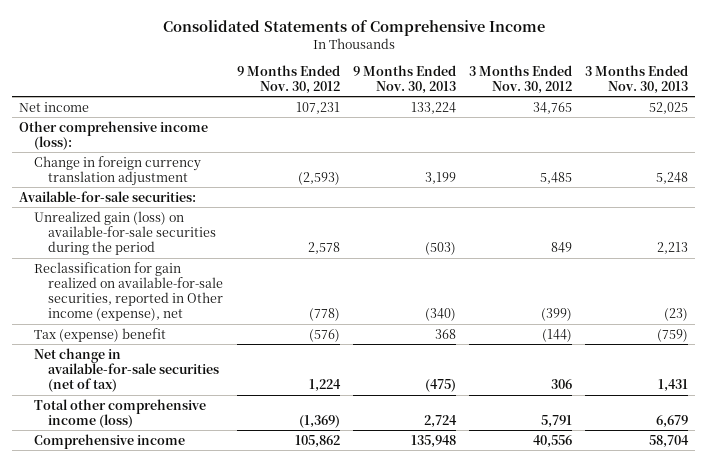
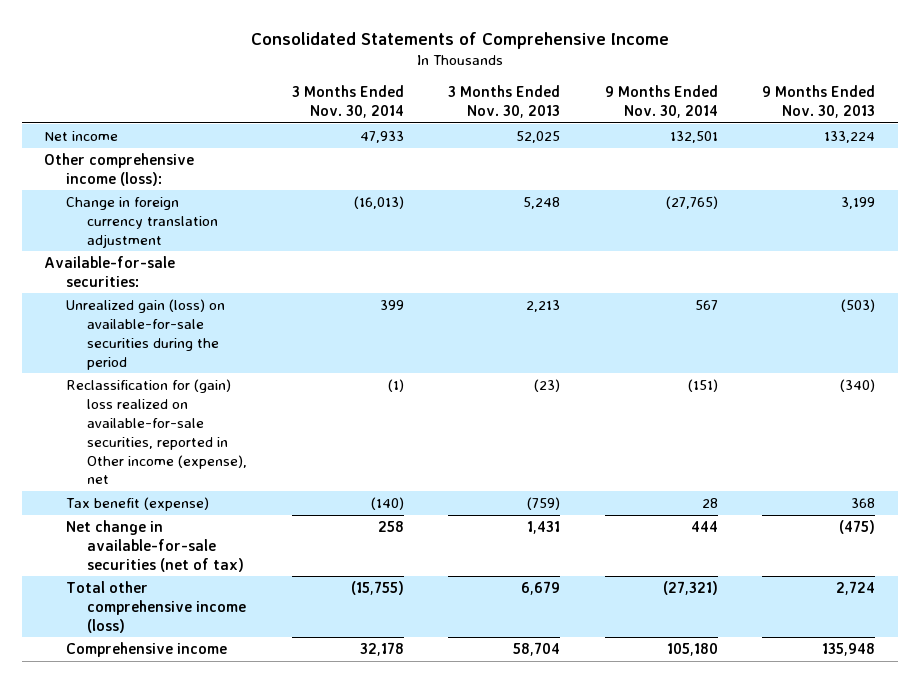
[236,64,340,94] 9 Months Ended Nov. 30, 2012 -> none
[469,64,573,94] 3 Months Ended Nov. 30, 2012 -> none
none -> [291,85,404,119] 3 Months Ended Nov. 30, 2014
none -> [604,85,718,119] 9 Months Ended Nov. 30, 2014
[33,261,224,321] Reclassification for gain realized on available-for-sale securities, reported in Other income (expense), net -> [65,378,248,485] Reclassification for (gain) loss realized on available-for-sale securities, reported in Other income (expense), net
[33,327,166,342] Tax (expense) benefit -> [65,496,209,511] Tax benefit (expense)

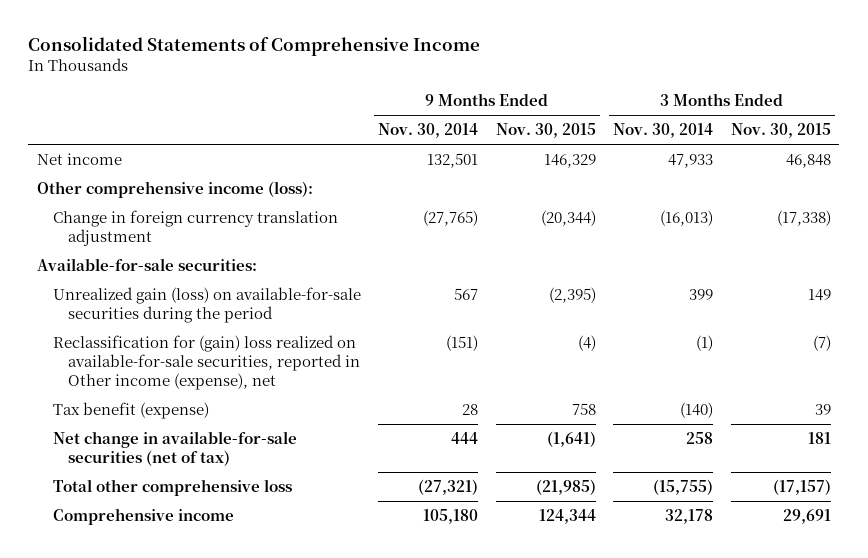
[448,85,561,119] 3 Months Ended Nov. 30, 2013 -> none
[762,85,876,119] 9 Months Ended Nov. 30, 2013 -> none
none -> [495,123,596,139] Nov. 30, 2015
none -> [730,123,831,139] Nov. 30, 2015
[65,580,247,633] Total other comprehensive income (loss) -> [52,478,292,496] Total other comprehensive loss

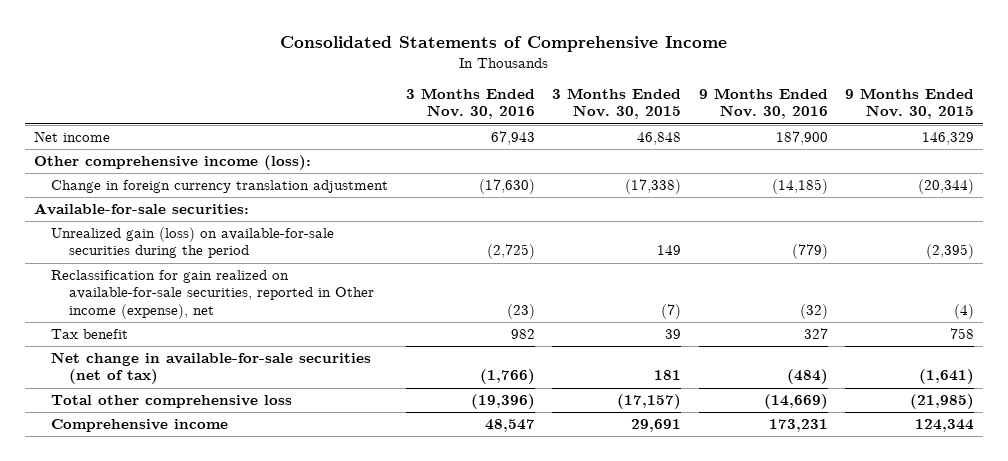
[378,123,479,139] Nov. 30, 2014 -> none
[613,123,714,139] Nov. 30, 2014 -> none
none -> [405,88,535,120] 3 Months Ended Nov. 30, 2016
none -> [698,88,828,120] 9 Months Ended Nov. 30, 2016
[52,334,361,390] Reclassification for (gain) loss realized on available-for-sale securities, reported in Other income (expense), net -> [51,270,374,319] Reclassification for gain realized on available-for-sale securities, reported in Other income (expense), net
[52,401,209,419] Tax benefit (expense) -> [51,329,129,340] Tax benefit

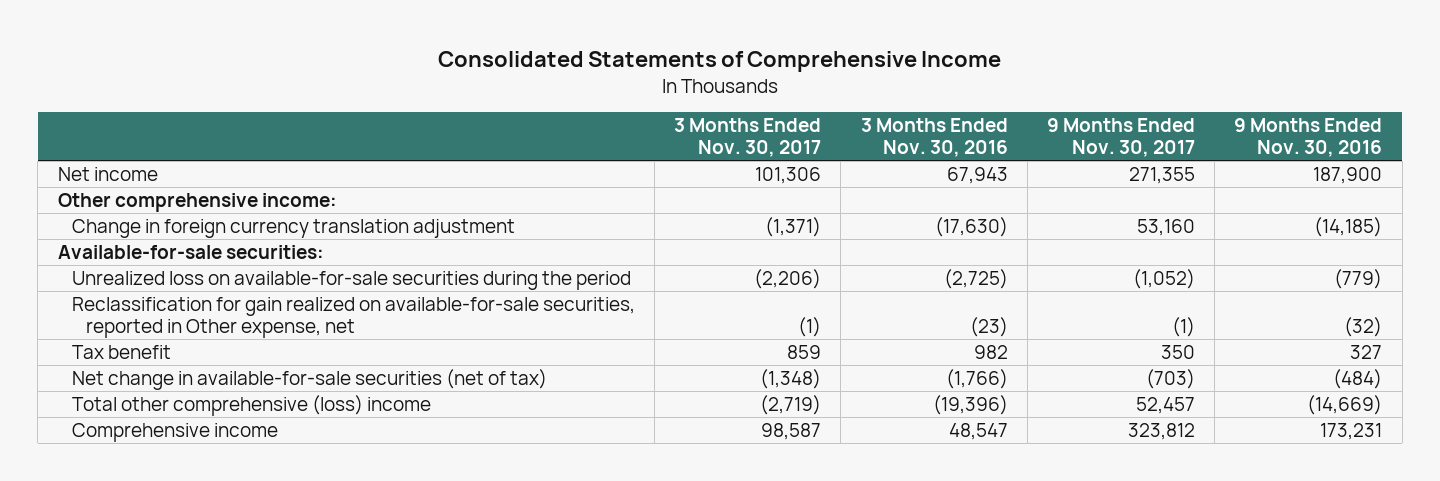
[552,88,682,120] 3 Months Ended Nov. 30, 2015 -> none
[845,88,975,120] 9 Months Ended Nov. 30, 2015 -> none
none -> [674,117,822,157] 3 Months Ended Nov. 30, 2017
none -> [1047,117,1196,157] 9 Months Ended Nov. 30, 2017
[34,155,312,171] Other comprehensive income (loss): -> [57,193,337,213] Other comprehensive income:
[51,227,335,259] Unrealized gain (loss) on available-for-sale securities during the period -> [71,271,631,291] Unrealized loss on available-for-sale securities during the period
[51,270,374,319] Reclassification for gain realized on available-for-sale securities, reported in Other income (expense), net -> [71,297,635,338] Reclassification for gain realized on available-for-sale securities, reported in Other expense, net
[51,395,293,409] Total other comprehensive loss -> [71,395,431,417] Total other comprehensive (loss) income

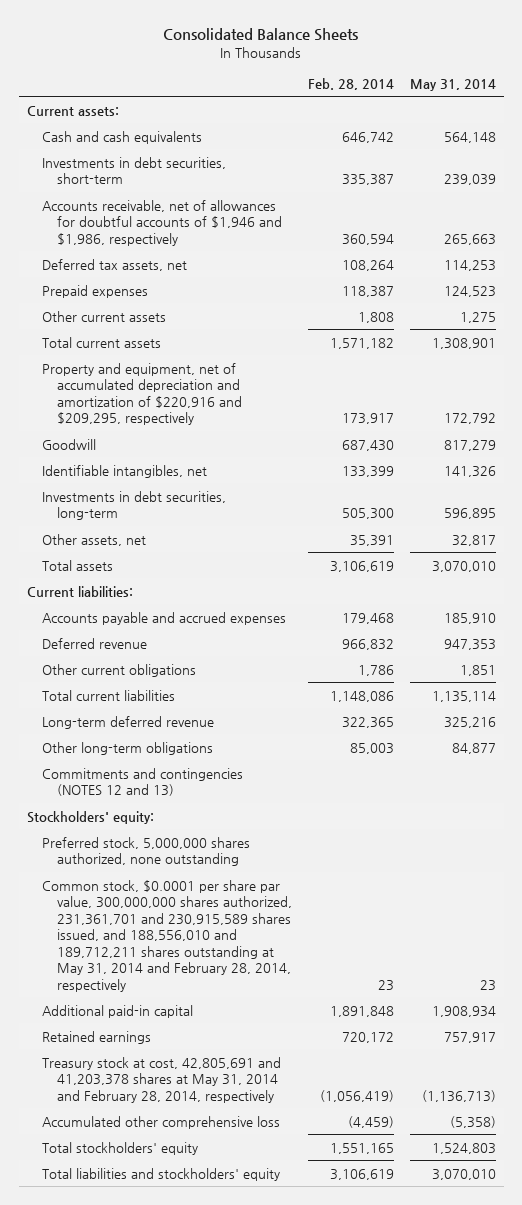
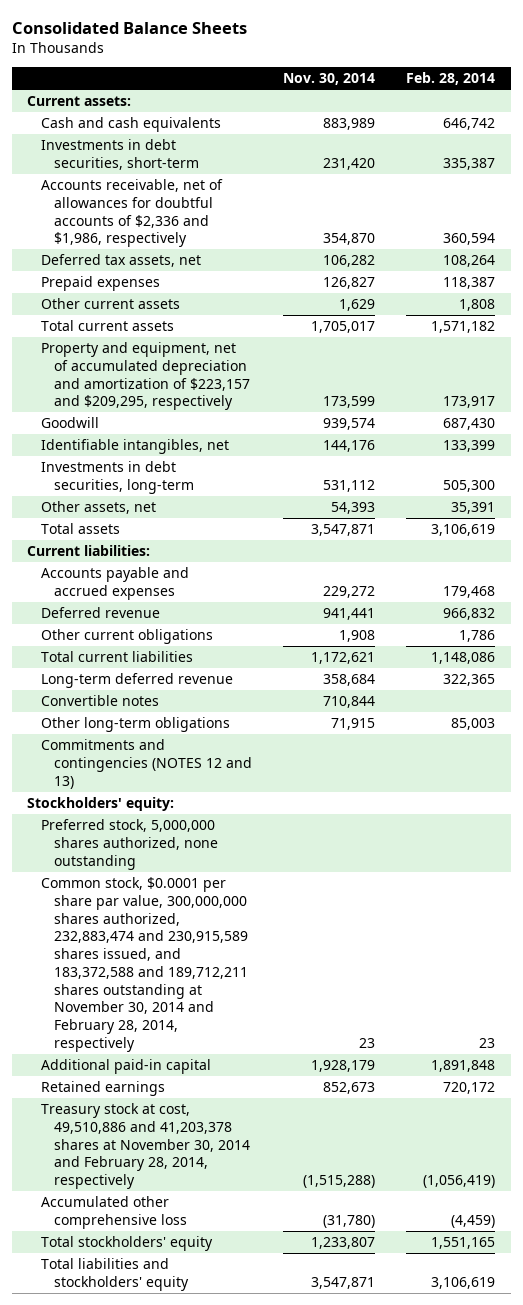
[409,78,496,91] May 31, 2014 -> none
none -> [283,73,376,86] Nov. 30, 2014
[41,199,282,246] Accounts receivable, net of allowances for doubtful accounts of $1,946 and $1,986, respectively -> [40,179,223,248] Accounts receivable, net of allowances for doubtful accounts of $2,336 and $1,986, respectively
[41,362,242,426] Property and equipment, net of accumulated depreciation and amortization of $220,916 and $209,295, respectively -> [40,342,251,411] Property and equipment, net of accumulated depreciation and amortization of $223,157 and $209,295, respectively
none -> [40,695,159,707] Convertible notes
[41,879,292,992] Common stock, $0.0001 per share par value, 300,000,000 shares authorized, 231,361,701 and 230,915,589 shares issued, and 188,556,010 and 189,712,211 shares outstanding at May 31, 2014 and February 28, 2014, respectively -> [40,877,249,1052] Common stock, $0.0001 per share par value, 300,000,000 shares authorized, 232,883,474 and 230,915,589 shares issued, and 183,372,588 and 189,712,211 shares outstanding at November 30, 2014 and February 28, 2014, respectively
[41,1056,281,1103] Treasury stock at cost, 42,805,691 and 41,203,378 shares at May 31, 2014 and February 28, 2014, respectively -> [40,1103,251,1190] Treasury stock at cost, 49,510,886 and 41,203,378 shares at November 30, 2014 and February 28, 2014, respectively

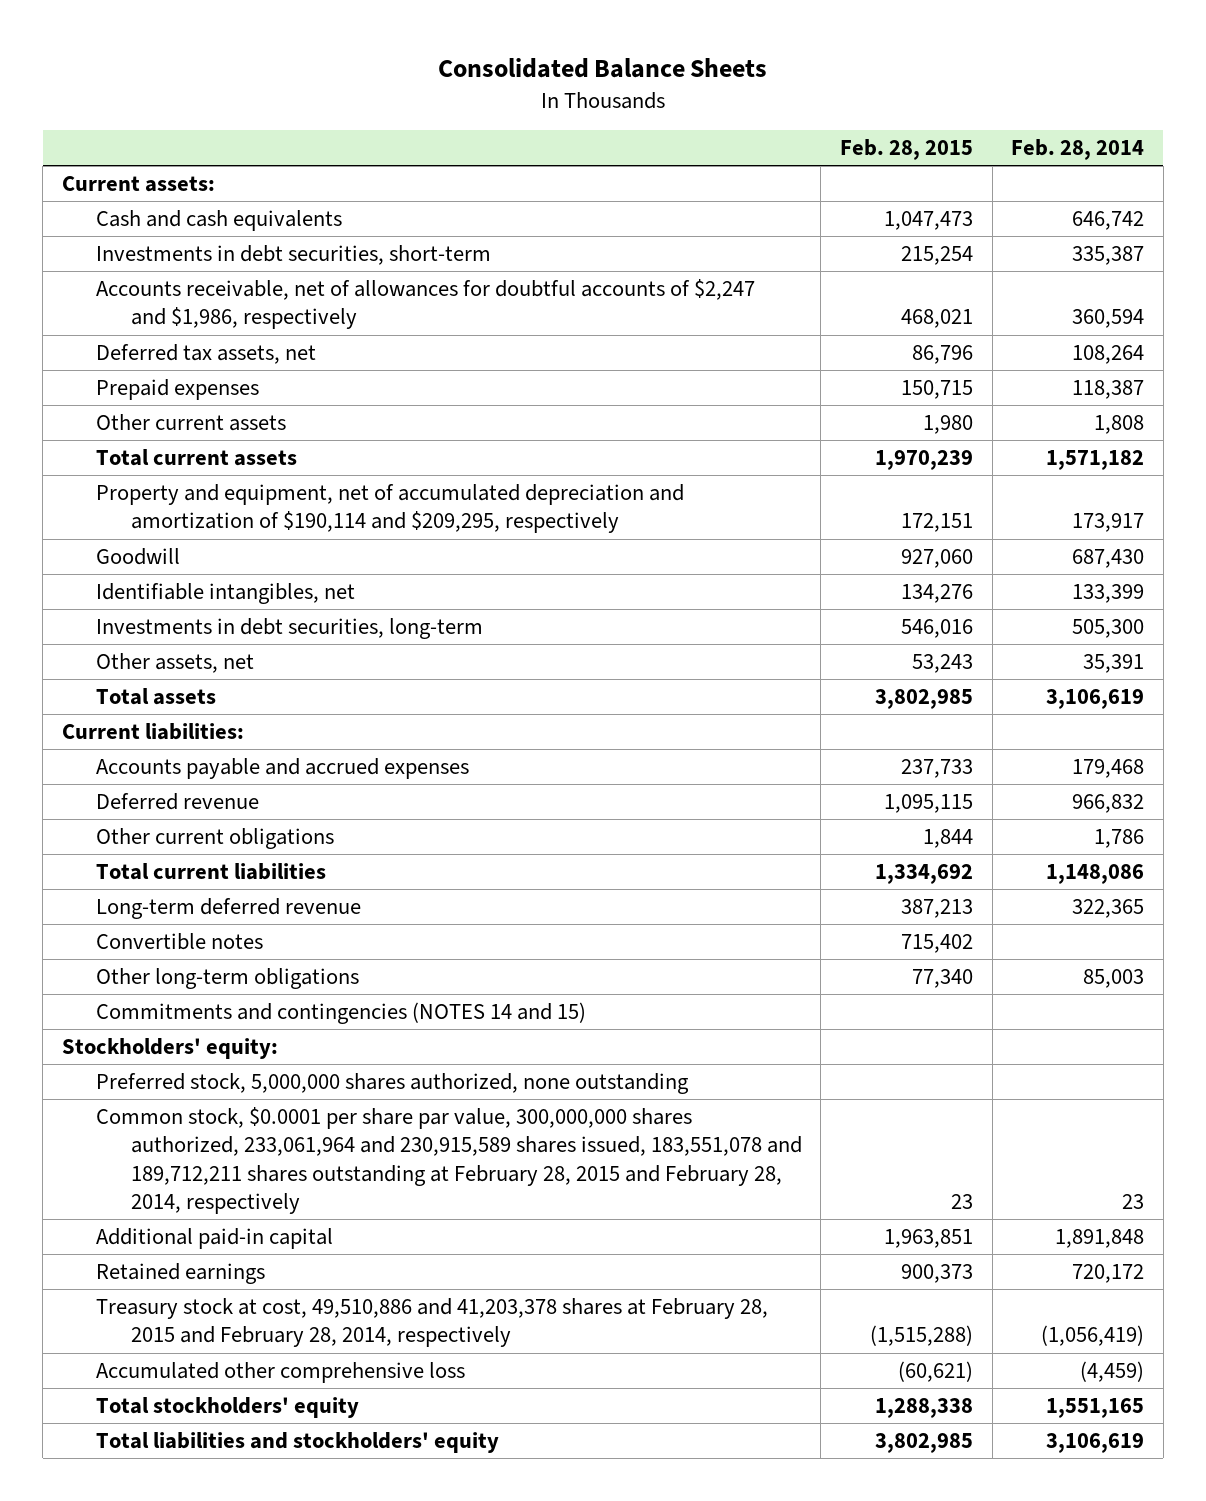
[283,73,376,86] Nov. 30, 2014 -> none
none -> [839,139,973,161] Feb. 28, 2015
[40,179,223,248] Accounts receivable, net of allowances for doubtful accounts of $2,336 and $1,986, respectively -> [96,279,756,330] Accounts receivable, net of allowances for doubtful accounts of $2,247 and $1,986, respectively
[40,342,251,411] Property and equipment, net of accumulated depreciation and amortization of $223,157 and $209,295, respectively -> [96,484,685,534] Property and equipment, net of accumulated depreciation and amortization of $190,114 and $209,295, respectively
[40,739,253,789] Commitments and contingencies (NOTES 12 and 13) -> [96,1002,587,1025] Commitments and contingencies (NOTES 14 and 15)
[40,877,249,1052] Common stock, $0.0001 per share par value, 300,000,000 shares authorized, 232,883,474 and 230,915,589 shares issued, and 183,372,588 and 189,712,211 shares outstanding at November 30, 2014 and February 28, 2014, respectively -> [96,1107,802,1215] Common stock, $0.0001 per share par value, 300,000,000 shares authorized, 233,061,964 and 230,915,589 shares issued, 183,551,078 and 189,712,211 shares outstanding at February 28, 2015 and February 28, 2014, respectively
[40,1103,251,1190] Treasury stock at cost, 49,510,886 and 41,203,378 shares at November 30, 2014 and February 28, 2014, respectively -> [96,1298,769,1348] Treasury stock at cost, 49,510,886 and 41,203,378 shares at February 28, 2015 and February 28, 2014, respectively

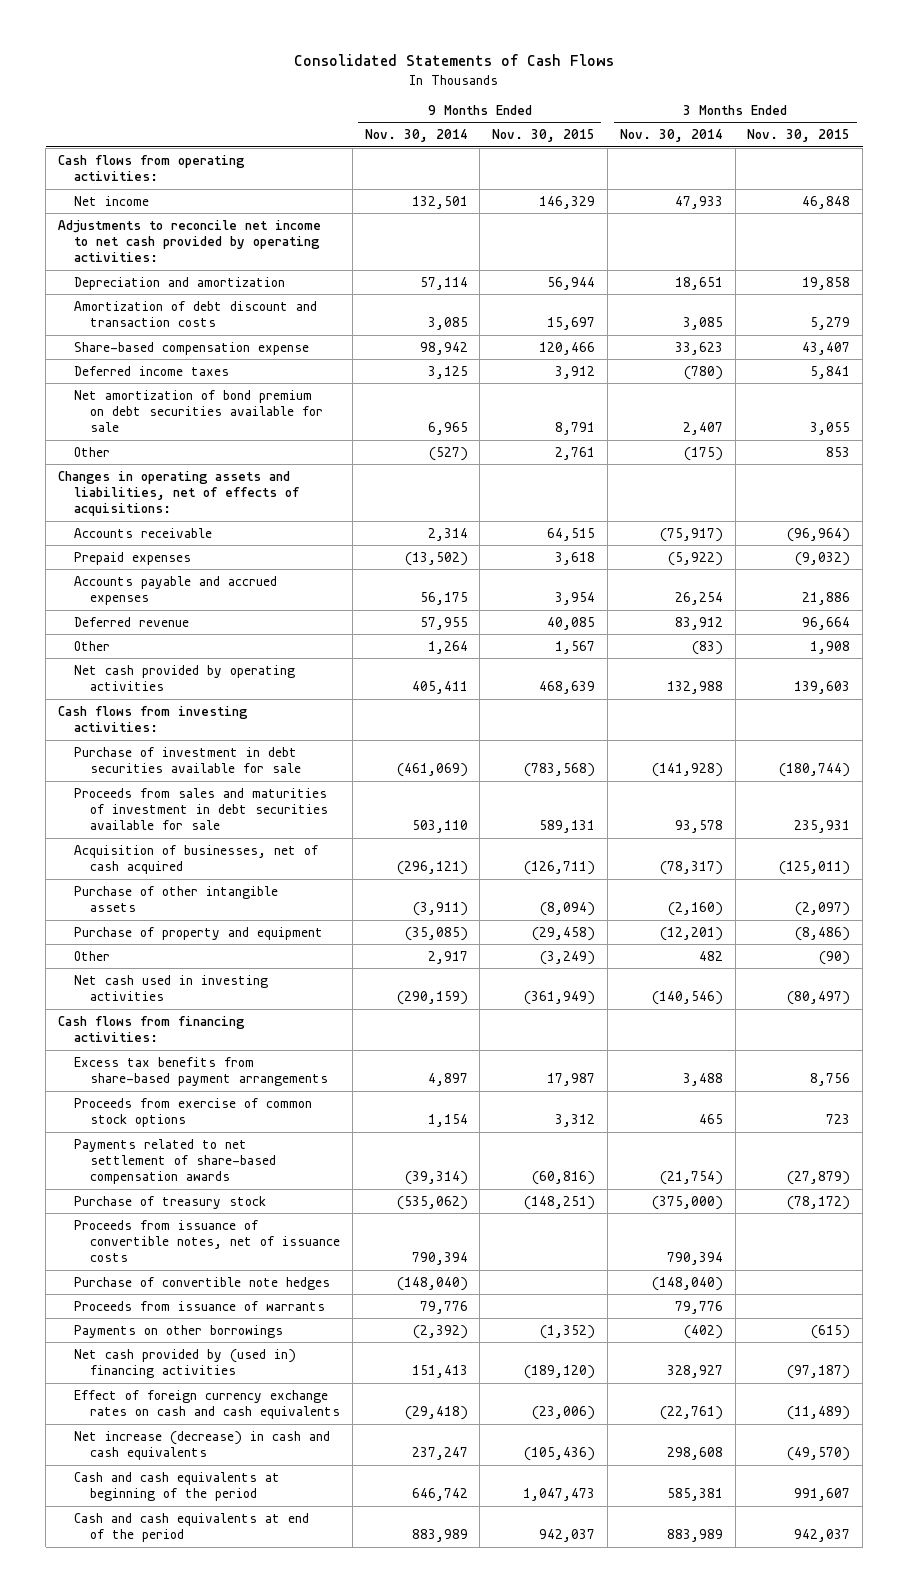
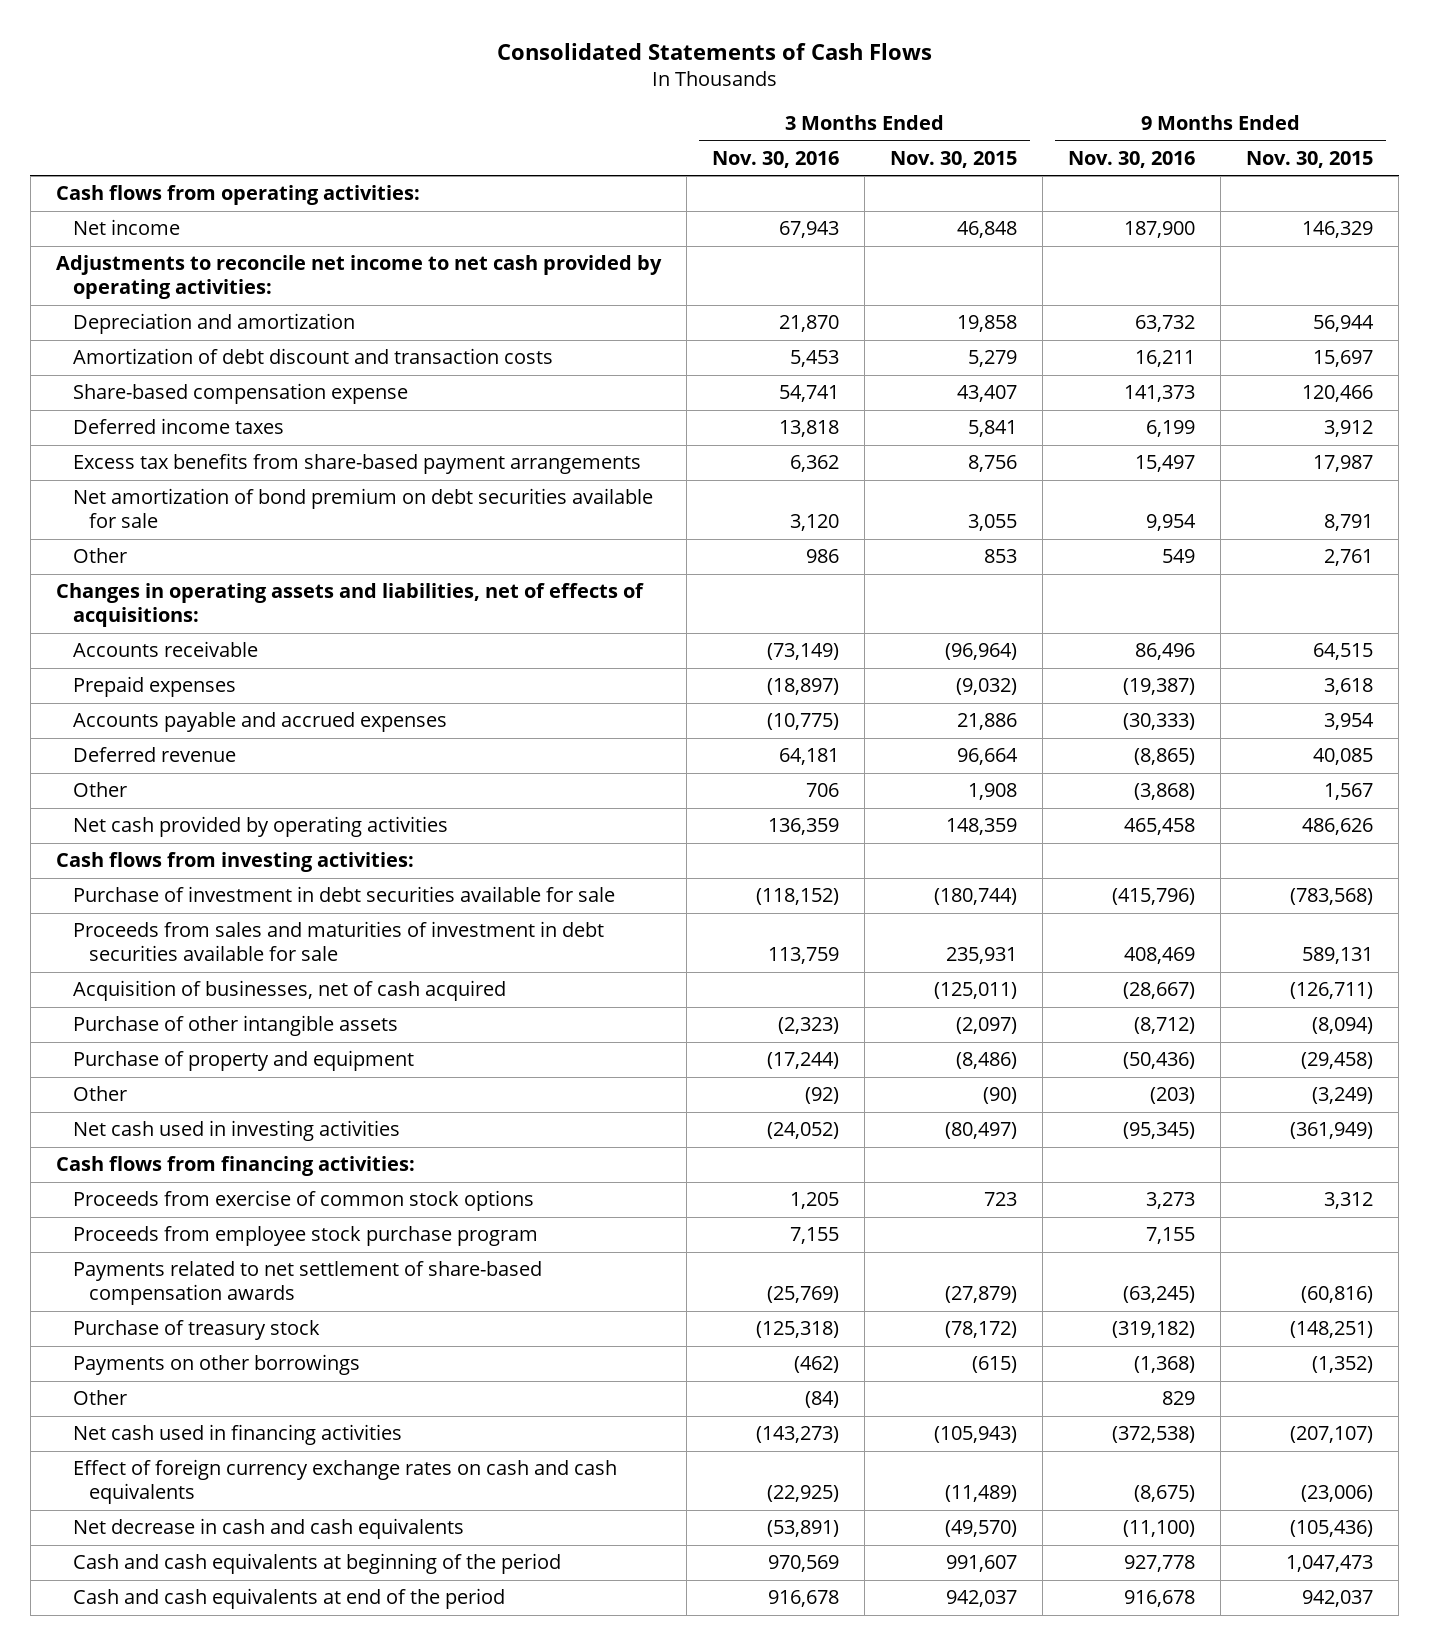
[364,129,468,143] Nov. 30, 2014 -> none
[619,129,723,143] Nov. 30, 2014 -> none
none -> [711,150,839,168] Nov. 30, 2016
none -> [1068,150,1196,168] Nov. 30, 2016
[73,1056,328,1087] Excess tax benefits from share-based payment arrangements -> [72,453,641,475] Excess tax benefits from share-based payment arrangements
[539,681,596,695] 468,639 -> [1302,818,1374,836] 486,626
[794,681,851,695] 139,603 -> [946,818,1018,836] 148,359
none -> [72,1226,538,1247] Proceeds from employee stock purchase program
[73,1219,340,1263] Proceeds from issuance of convertible notes, net of issuance costs -> none
[73,1276,330,1290] Purchase of convertible note hedges -> none
[73,1300,325,1311] Proceeds from issuance of warrants -> none
none -> [72,1390,127,1406] Other
[73,1348,296,1379] Net cash provided by (used in) financing activities -> [72,1424,402,1446] Net cash used in financing activities
[524,1365,596,1380] (189,120) -> [1290,1426,1374,1444] (207,107)
[787,1365,851,1380] (97,187) -> [934,1426,1018,1444] (105,943)
[73,1430,330,1461] Net increase (decrease) in cash and cash equivalents -> [72,1518,464,1540] Net decrease in cash and cash equivalents

